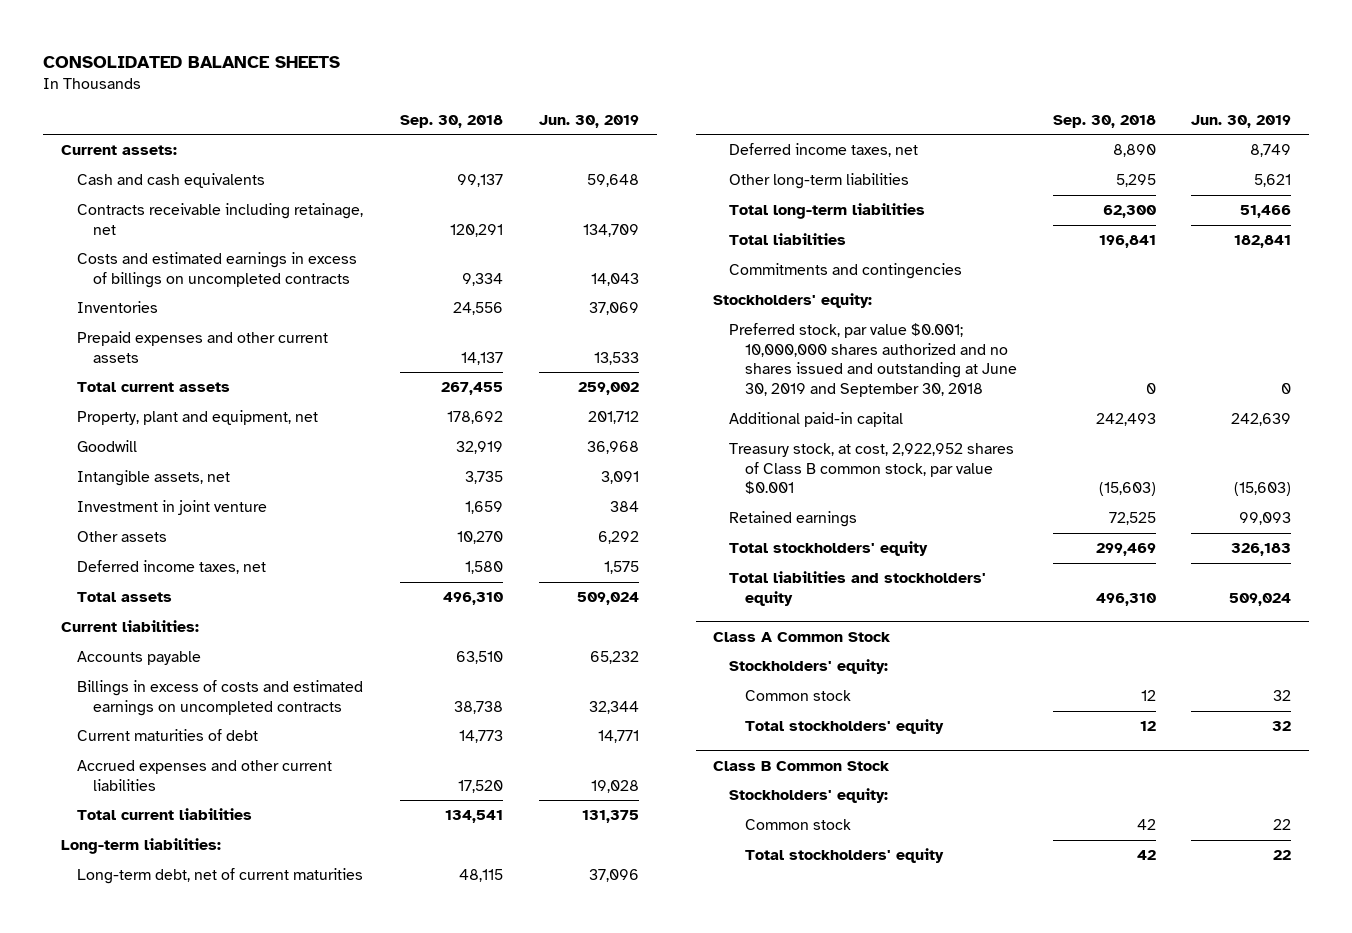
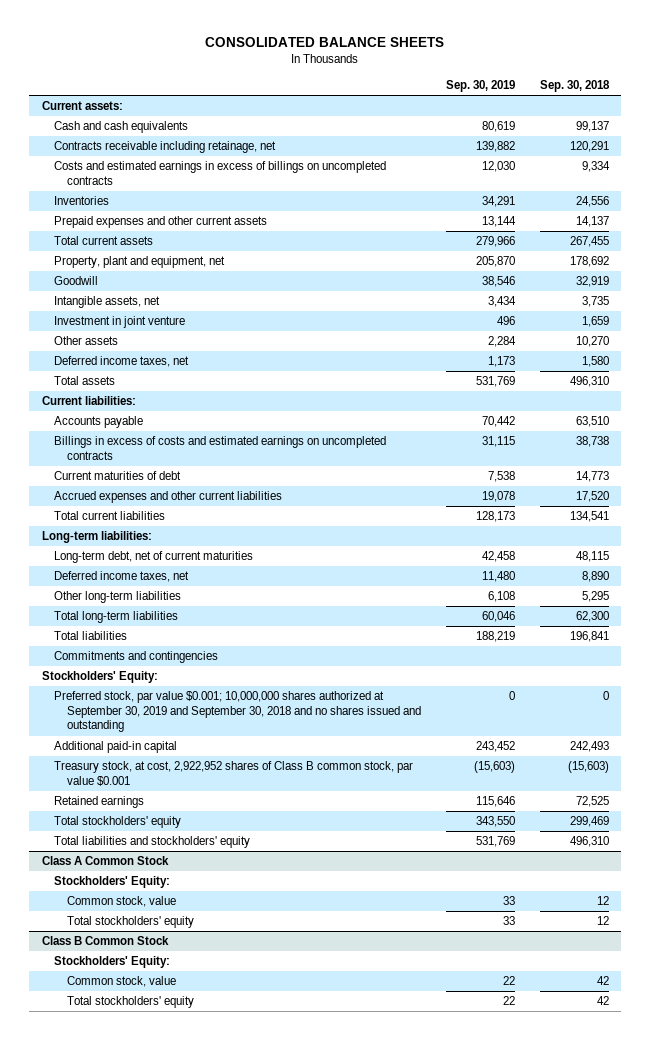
[538,114,639,128] Jun. 30, 2019 -> none
none -> [445,79,515,92] Sep. 30, 2019
[713,293,873,309] Stockholders' equity: -> [41,671,158,684] Stockholders' Equity:
[729,323,1018,398] Preferred stock, par value $0.001; 10,000,000 shares authorized and no shares issued and outstanding at June 30, 2019 and September 30, 2018 -> [54,691,421,733] Preferred stock, par value $0.001; 10,000,000 shares authorized at September 30, 2019 and September 30, 2018 and no shares issued and outstanding
[729,659,889,675] Stockholders' equity: -> [54,876,171,889] Stockholders' Equity:
[745,690,852,702] Common stock -> [66,896,176,908] Common stock, value
[729,788,889,804] Stockholders' equity: -> [54,956,171,969] Stockholders' Equity:
[745,819,852,831] Common stock -> [66,976,176,988] Common stock, value

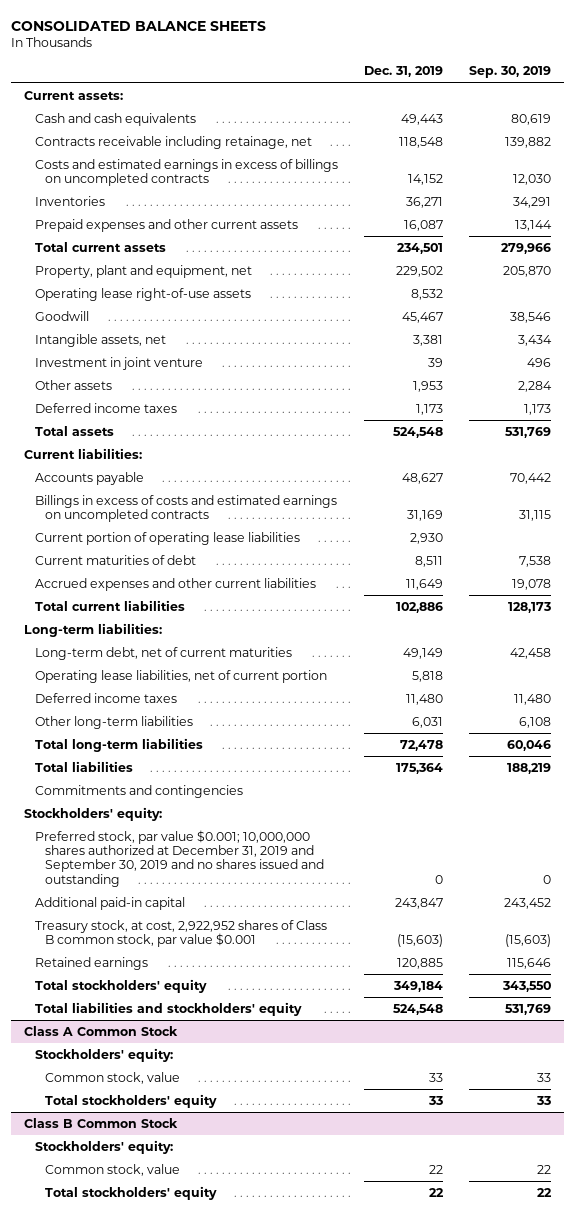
[539,79,610,92] Sep. 30, 2018 -> none
none -> [363,66,443,78] Dec. 31, 2019
none -> [34,287,251,301] Operating lease right-of-use assets
[54,356,190,368] Deferred income taxes, net -> [34,402,177,413] Deferred income taxes
none -> [34,531,300,545] Current portion of operating lease liabilities
none -> [34,669,327,683] Operating lease liabilities, net of current portion
[54,571,190,583] Deferred income taxes, net -> [34,692,177,703] Deferred income taxes
[41,671,158,684] Stockholders' Equity: -> [24,806,163,821] Stockholders' equity:
[54,691,421,733] Preferred stock, par value $0.001; 10,000,000 shares authorized at September 30, 2019 and September 30, 2018 and no shares issued and outstanding -> [34,829,324,887] Preferred stock, par value $0.001; 10,000,000 shares authorized at December 31, 2019 and September 30, 2019 and no shares issued and outstanding
[54,876,171,889] Stockholders' Equity: -> [34,1047,173,1062] Stockholders' equity:
[54,956,171,969] Stockholders' Equity: -> [34,1139,173,1154] Stockholders' equity:

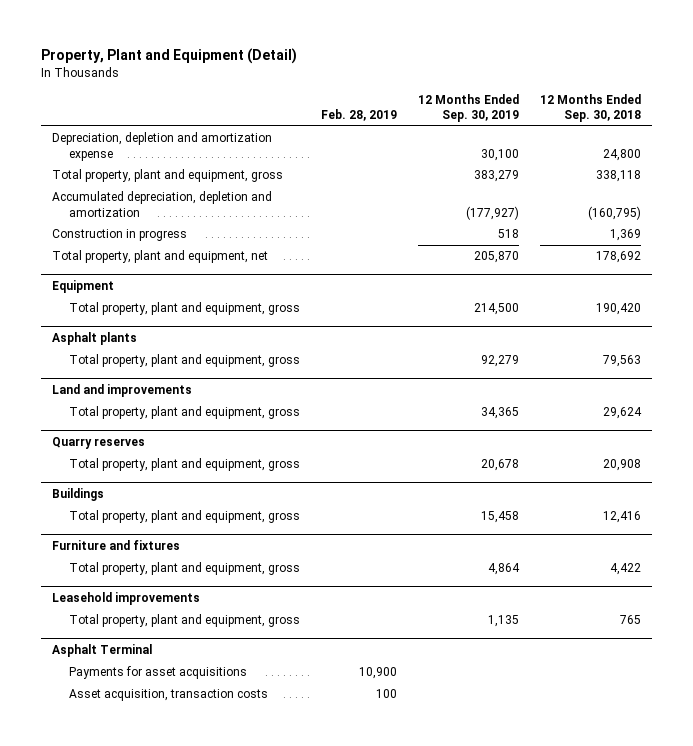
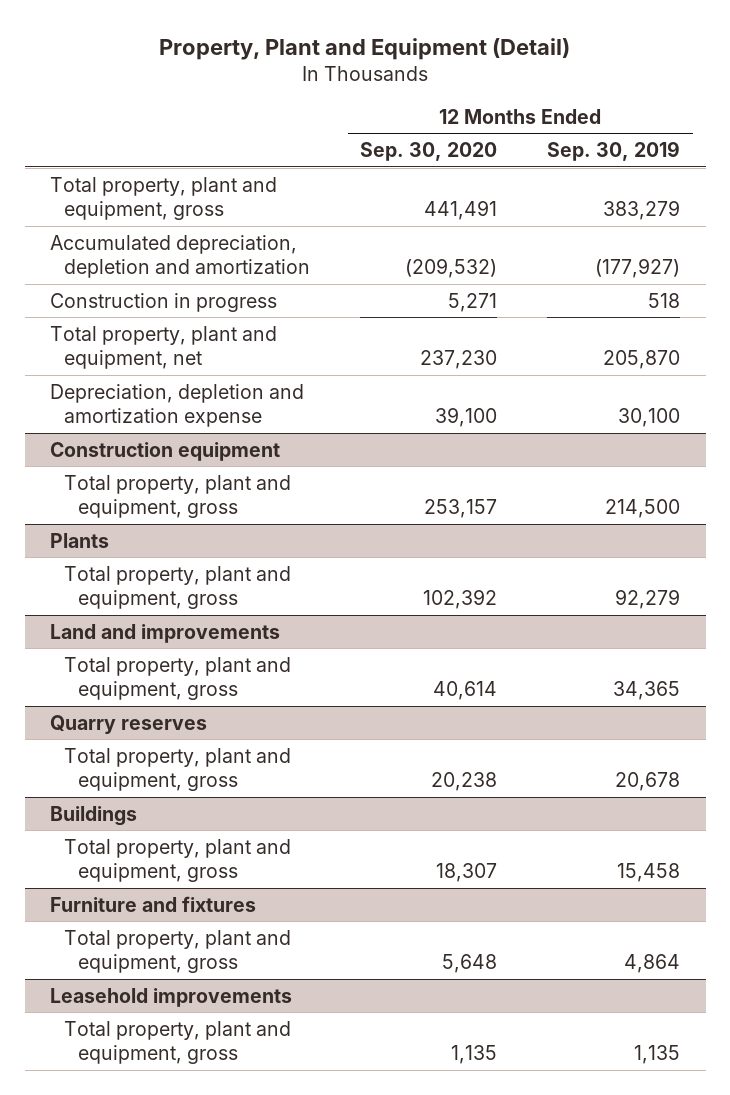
[321,109,398,122] Feb. 28, 2019 -> none
[540,94,642,123] 12 Months Ended Sep. 30, 2018 -> none
none -> [360,142,498,162] Sep. 30, 2020
[51,132,272,161] Depreciation, depletion and amortization expense -> [49,383,304,428] Depreciation, depletion and amortization expense
[51,279,114,293] Equipment -> [49,441,280,461] Construction equipment
[51,331,137,345] Asphalt plants -> [49,532,109,548] Plants
[51,643,152,657] Asphalt Terminal -> none
[68,666,247,680] Payments for asset acquisitions -> none
[68,689,268,702] Asset acquisition, transaction costs -> none

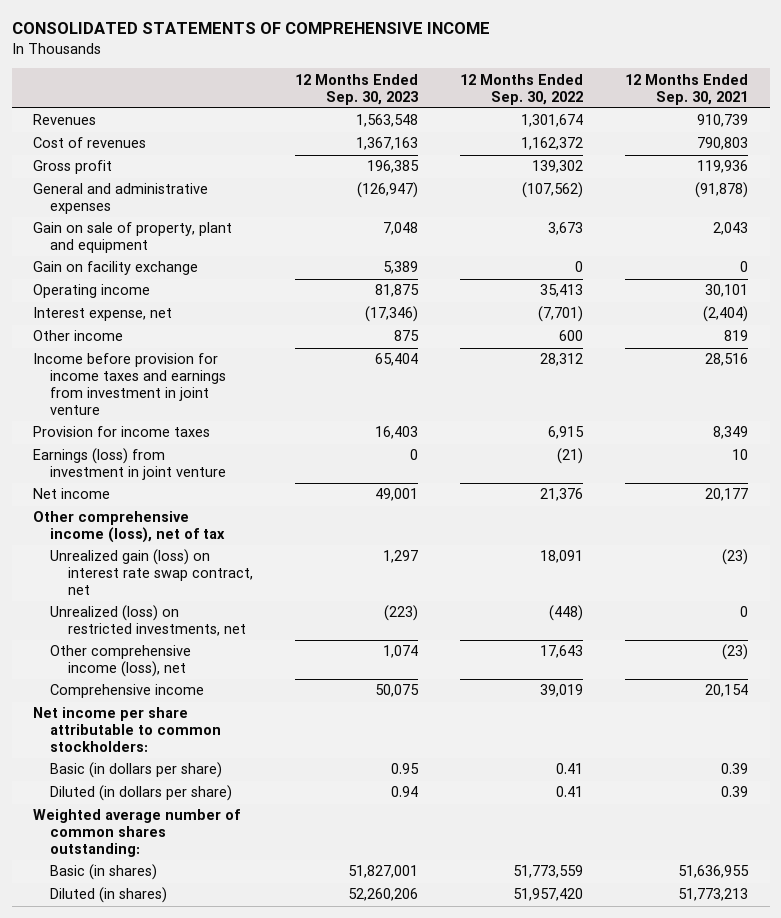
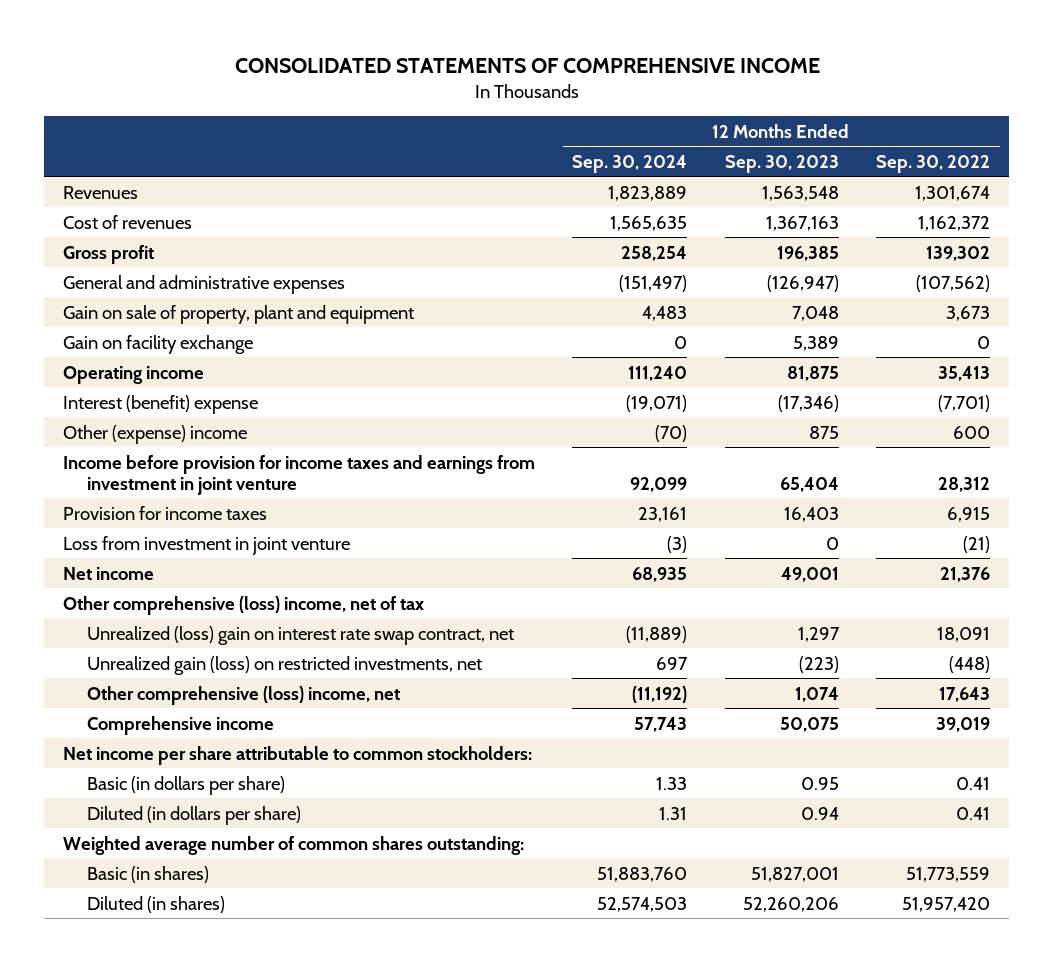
[625,73,749,105] 12 Months Ended Sep. 30, 2021 -> none
none -> [572,154,688,173] Sep. 30, 2024
[32,307,172,322] Interest expense, net -> [62,394,258,414] Interest (benefit) expense
[32,330,123,342] Other income -> [62,424,247,444] Other (expense) income
[32,448,227,481] Earnings (loss) from investment in joint venture -> [62,535,350,555] Loss from investment in joint venture
[32,511,226,544] Other comprehensive income (loss), net of tax -> [62,595,424,615] Other comprehensive (loss) income, net of tax
[50,549,253,596] Unrealized gain (loss) on interest rate swap contract, net -> [87,625,515,645] Unrealized (loss) gain on interest rate swap contract, net
[50,605,246,637] Unrealized (loss) on restricted investments, net -> [87,655,483,675] Unrealized gain (loss) on restricted investments, net
[50,645,192,678] Other comprehensive income (loss), net -> [87,685,401,705] Other comprehensive (loss) income, net

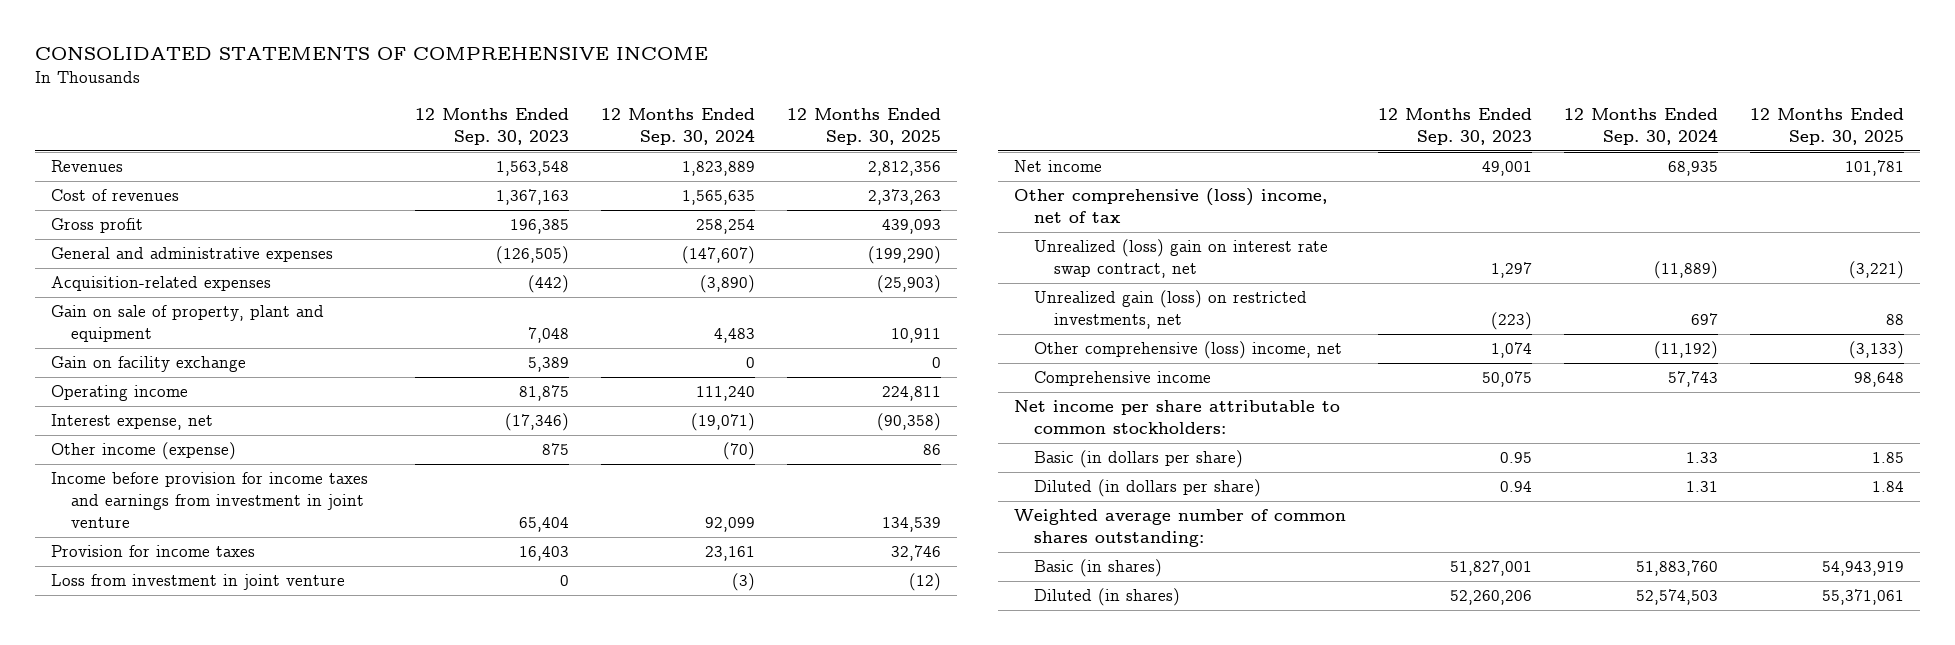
[876,154,991,173] Sep. 30, 2022 -> none
none -> [786,108,941,145] 12 Months Ended Sep. 30, 2025
[619,274,688,292] (151,497) -> [681,246,755,265] (147,607)
[766,274,839,292] (126,947) -> [495,246,569,265] (126,505)
none -> [50,276,271,292] Acquisition-related expenses
[62,394,258,414] Interest (benefit) expense -> [50,414,213,431] Interest expense, net
[62,424,247,444] Other (expense) income -> [50,442,236,461] Other income (expense)

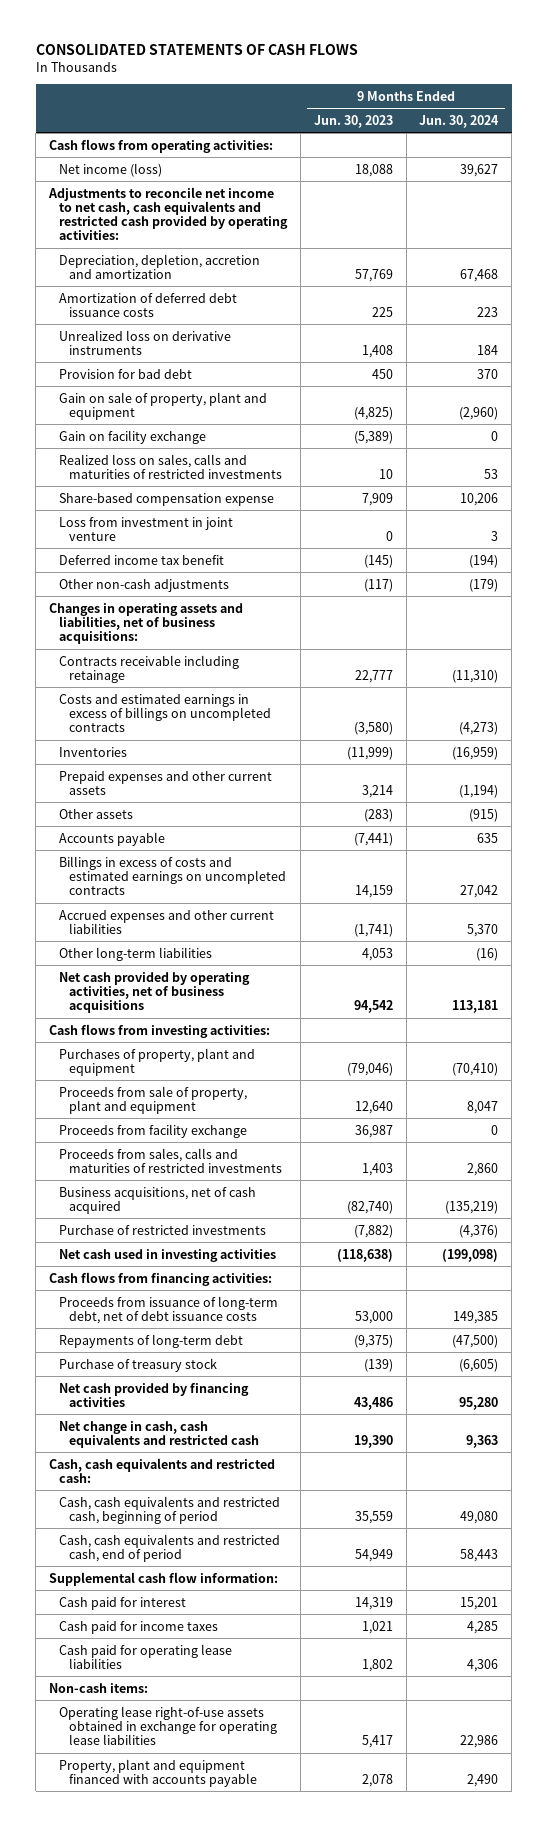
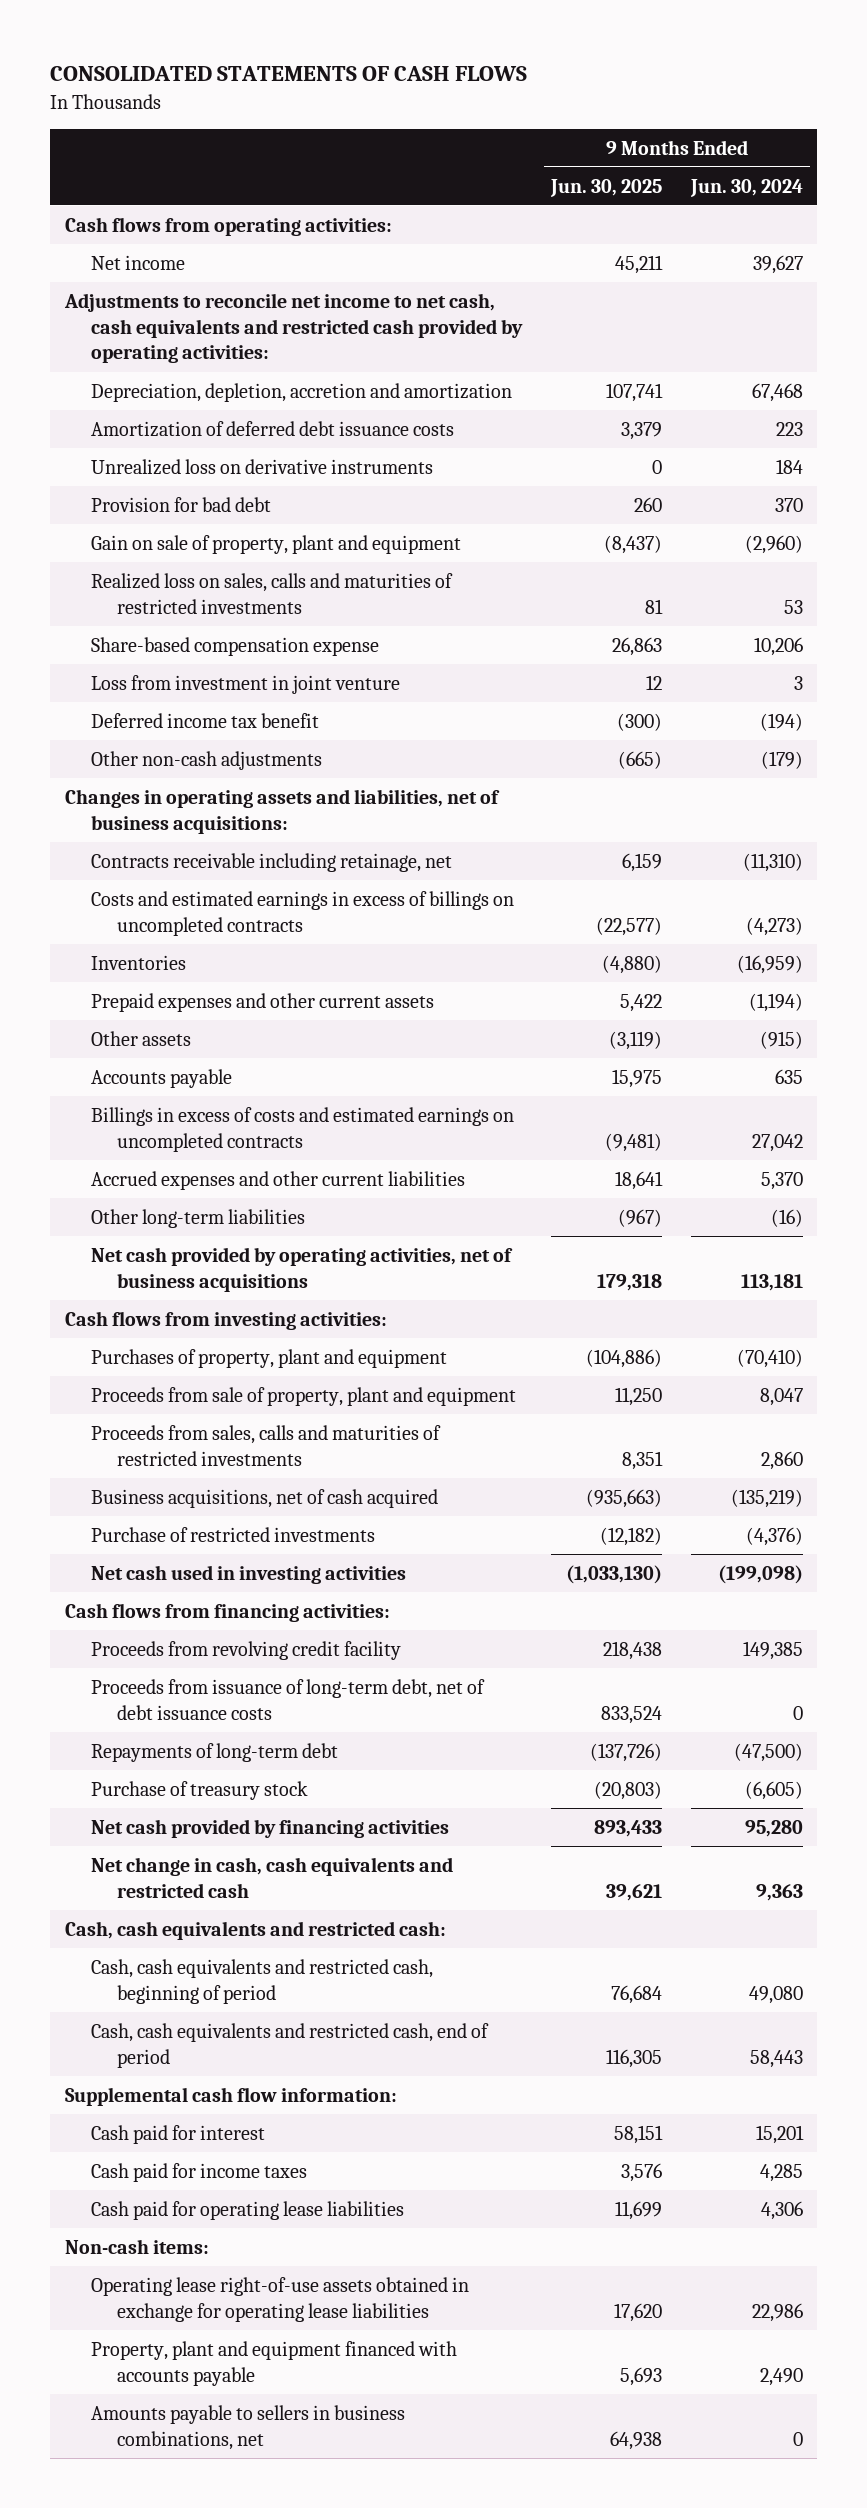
[313,114,393,128] Jun. 30, 2023 -> none
none -> [549,178,662,197] Jun. 30, 2025
[59,162,163,177] Net income (loss) -> [90,254,185,270] Net income
[59,429,207,444] Gain on facility exchange -> none
[59,654,240,683] Contracts receivable including retainage -> [90,852,452,872] Contracts receivable including retainage, net
[59,1123,248,1138] Proceeds from facility exchange -> none
none -> [90,1640,401,1660] Proceeds from revolving credit facility
[453,1310,499,1324] 149,385 -> [792,1705,803,1720] 0
none -> [90,2404,405,2450] Amounts payable to sellers in business combinations, net

